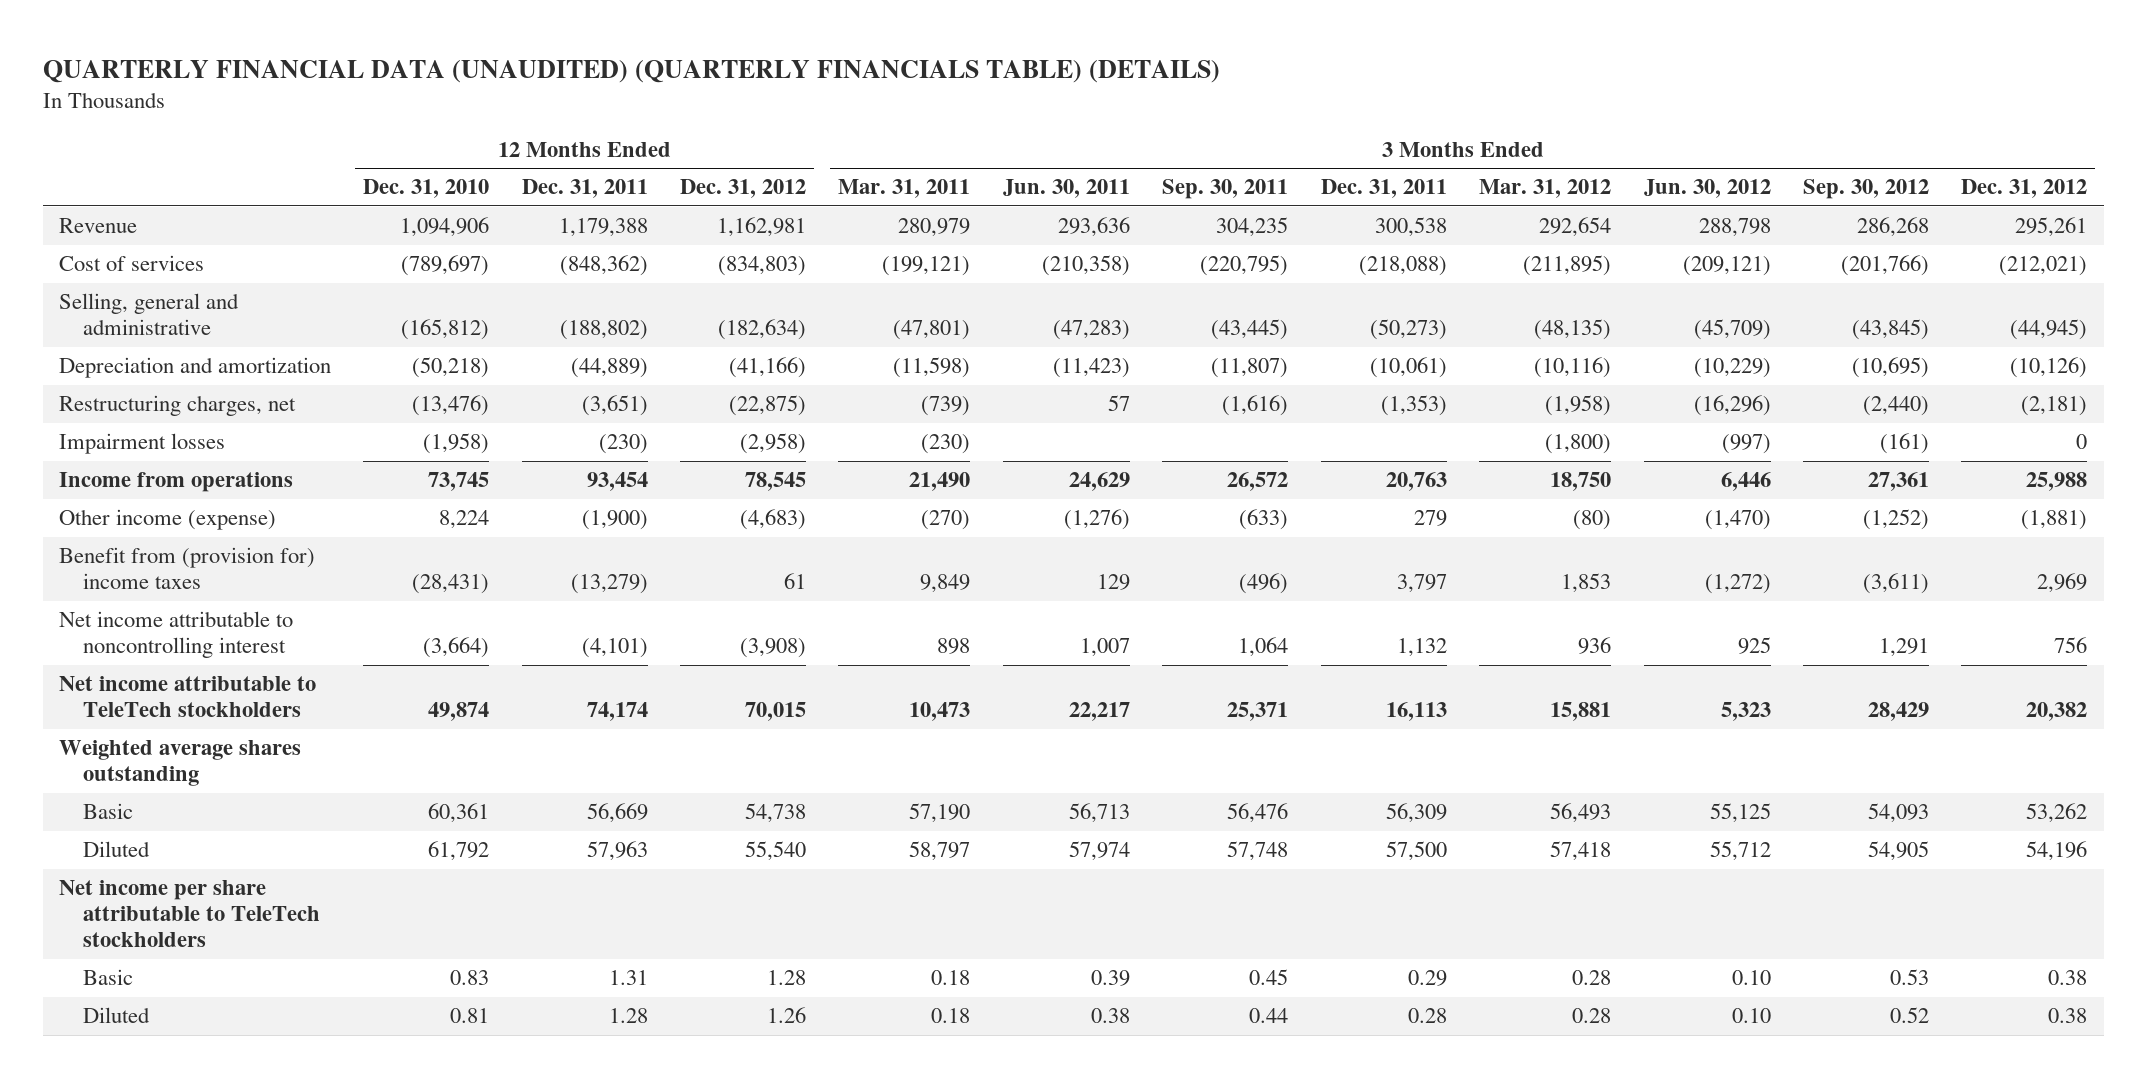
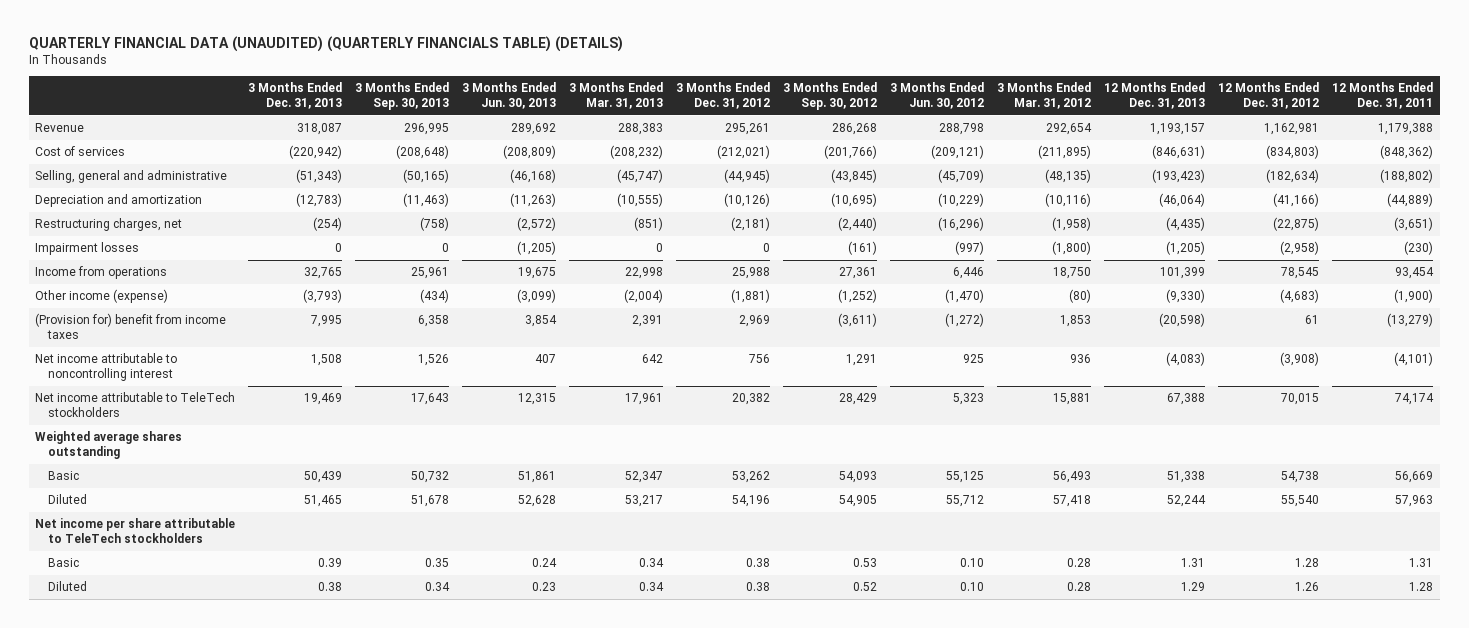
[363,179,490,199] Dec. 31, 2010 -> none
[838,179,971,199] Mar. 31, 2011 -> none
[1002,179,1130,199] Jun. 30, 2011 -> none
[1162,179,1289,200] Sep. 30, 2011 -> none
[1320,179,1447,199] Dec. 31, 2011 -> none
none -> [248,82,343,110] 3 Months Ended Dec. 31, 2013
none -> [355,82,450,111] 3 Months Ended Sep. 30, 2013
none -> [462,82,557,110] 3 Months Ended Jun. 30, 2013
none -> [569,82,664,110] 3 Months Ended Mar. 31, 2013
none -> [1104,82,1206,110] 12 Months Ended Dec. 31, 2013
[58,547,315,590] Benefit from (provision for) income taxes -> [35,313,227,340] (Provision for) benefit from income taxes

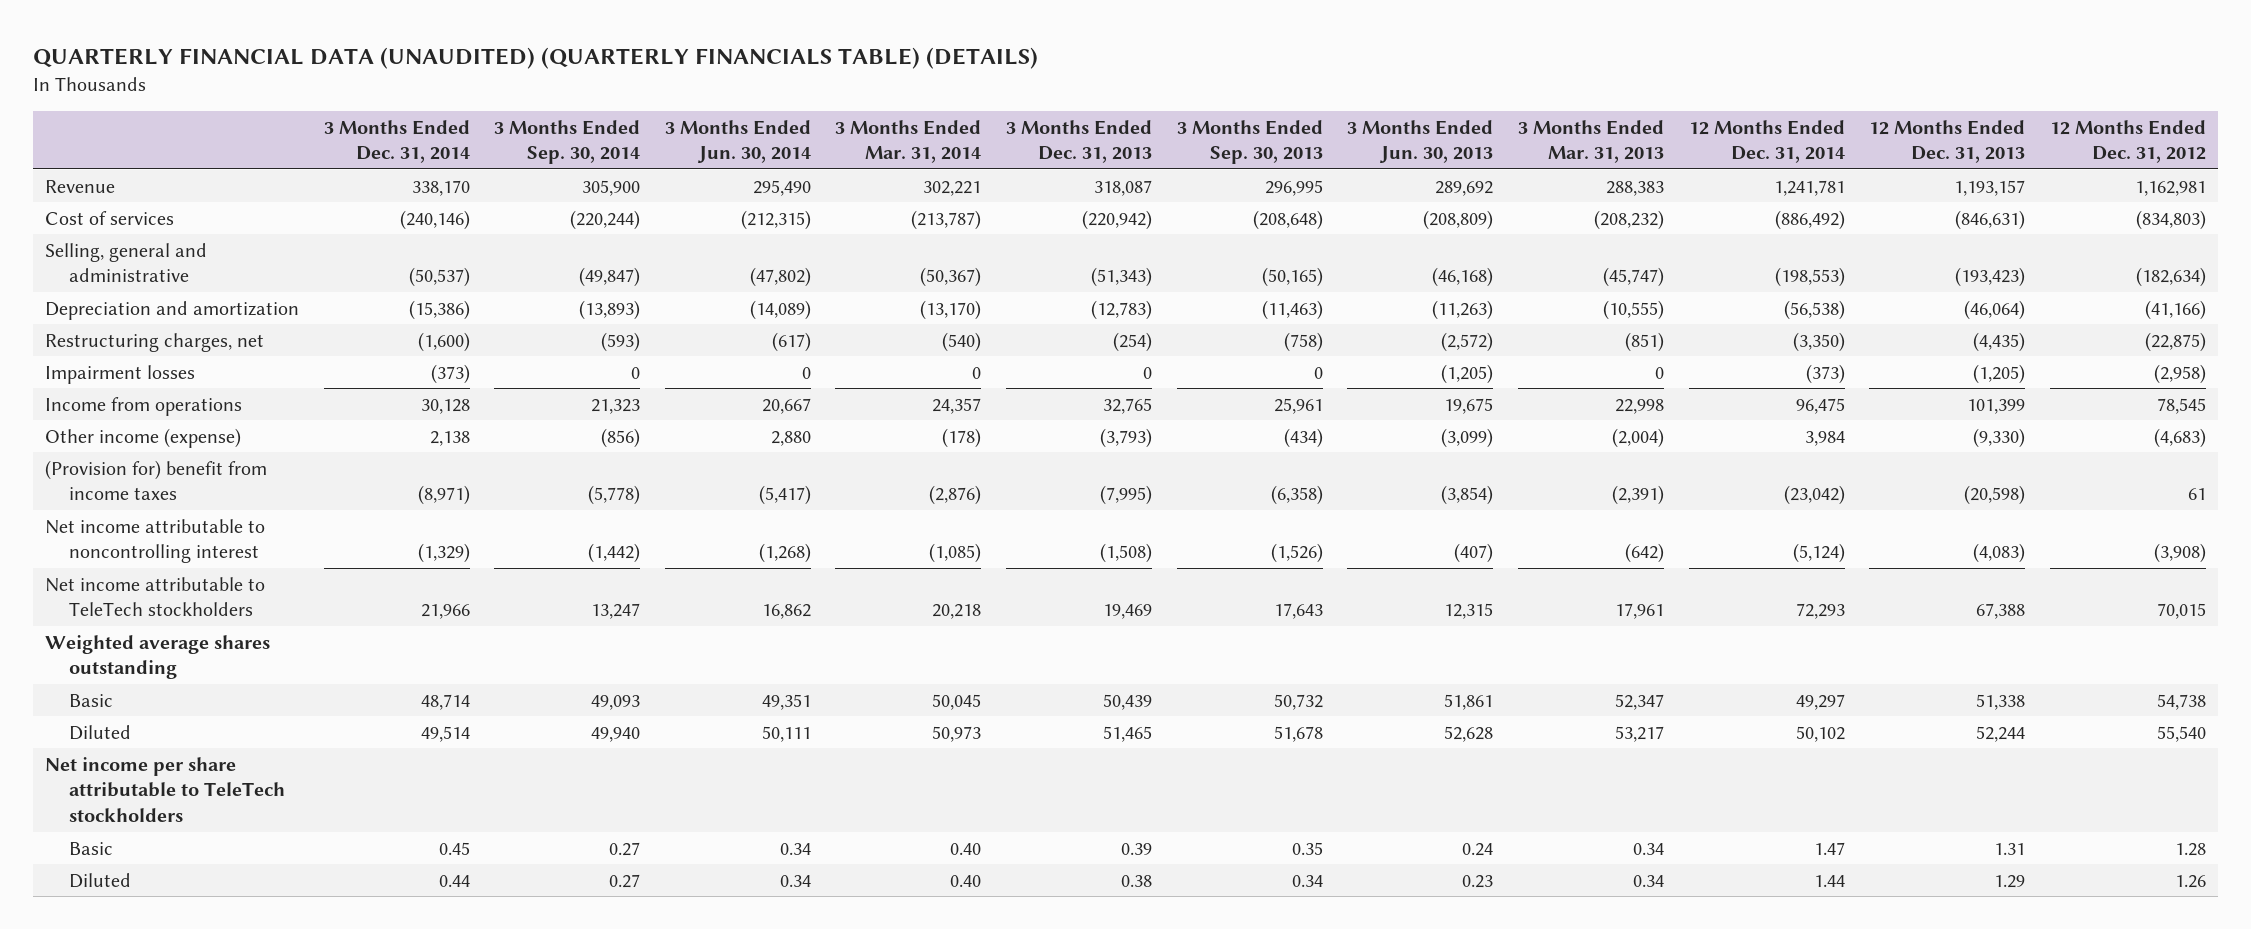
[676,82,771,110] 3 Months Ended Dec. 31, 2012 -> none
[783,82,878,111] 3 Months Ended Sep. 30, 2012 -> none
[890,82,985,110] 3 Months Ended Jun. 30, 2012 -> none
[997,82,1092,110] 3 Months Ended Mar. 31, 2012 -> none
[1332,82,1434,110] 12 Months Ended Dec. 31, 2011 -> none
none -> [323,119,470,164] 3 Months Ended Dec. 31, 2014
none -> [494,119,641,165] 3 Months Ended Sep. 30, 2014
none -> [664,119,811,164] 3 Months Ended Jun. 30, 2014
none -> [835,119,982,164] 3 Months Ended Mar. 31, 2014
none -> [1688,119,1845,164] 12 Months Ended Dec. 31, 2014
[311,315,343,328] 7,995 -> [1100,485,1153,506] (7,995)
[418,315,450,328] 6,358 -> [1270,485,1323,506] (6,358)
[525,315,558,328] 3,854 -> [1441,485,1494,506] (3,854)
[632,315,664,328] 2,391 -> [1611,485,1664,506] (2,391)
[311,354,343,367] 1,508 -> [1100,543,1153,564] (1,508)
[418,354,450,367] 1,526 -> [1270,543,1323,564] (1,526)
[535,354,557,364] 407 -> [1454,543,1494,564] (407)
[642,354,664,364] 642 -> [1624,543,1664,564] (642)

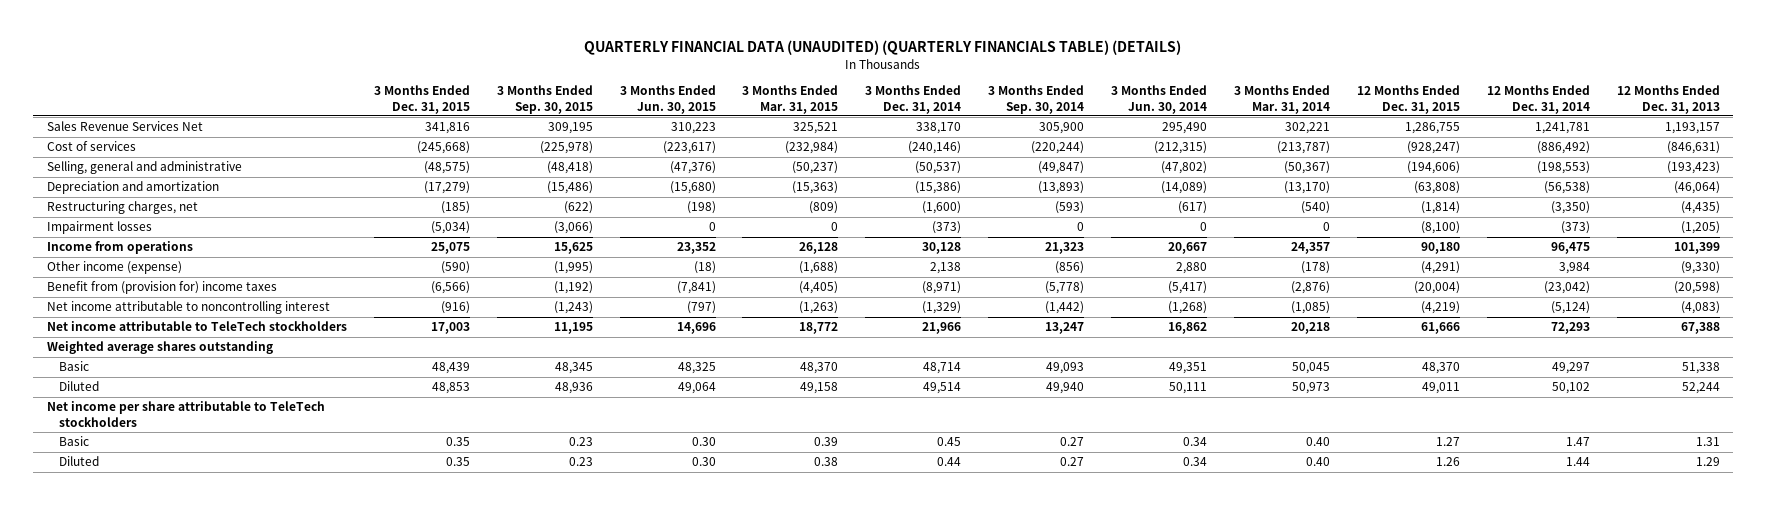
[1006,119,1153,164] 3 Months Ended Dec. 31, 2013 -> none
[1176,119,1323,165] 3 Months Ended Sep. 30, 2013 -> none
[1347,119,1494,164] 3 Months Ended Jun. 30, 2013 -> none
[1517,119,1664,164] 3 Months Ended Mar. 31, 2013 -> none
[2049,119,2206,164] 12 Months Ended Dec. 31, 2012 -> none
none -> [373,85,470,114] 3 Months Ended Dec. 31, 2015
none -> [496,85,593,114] 3 Months Ended Sep. 30, 2015
none -> [619,85,716,114] 3 Months Ended Jun. 30, 2015
none -> [742,85,839,114] 3 Months Ended Mar. 31, 2015
none -> [1357,85,1461,114] 12 Months Ended Dec. 31, 2015
[44,179,115,193] Revenue -> [46,121,203,132] Sales Revenue Services Net
[44,459,267,501] (Provision for) benefit from income taxes -> [46,281,277,295] Benefit from (provision for) income taxes

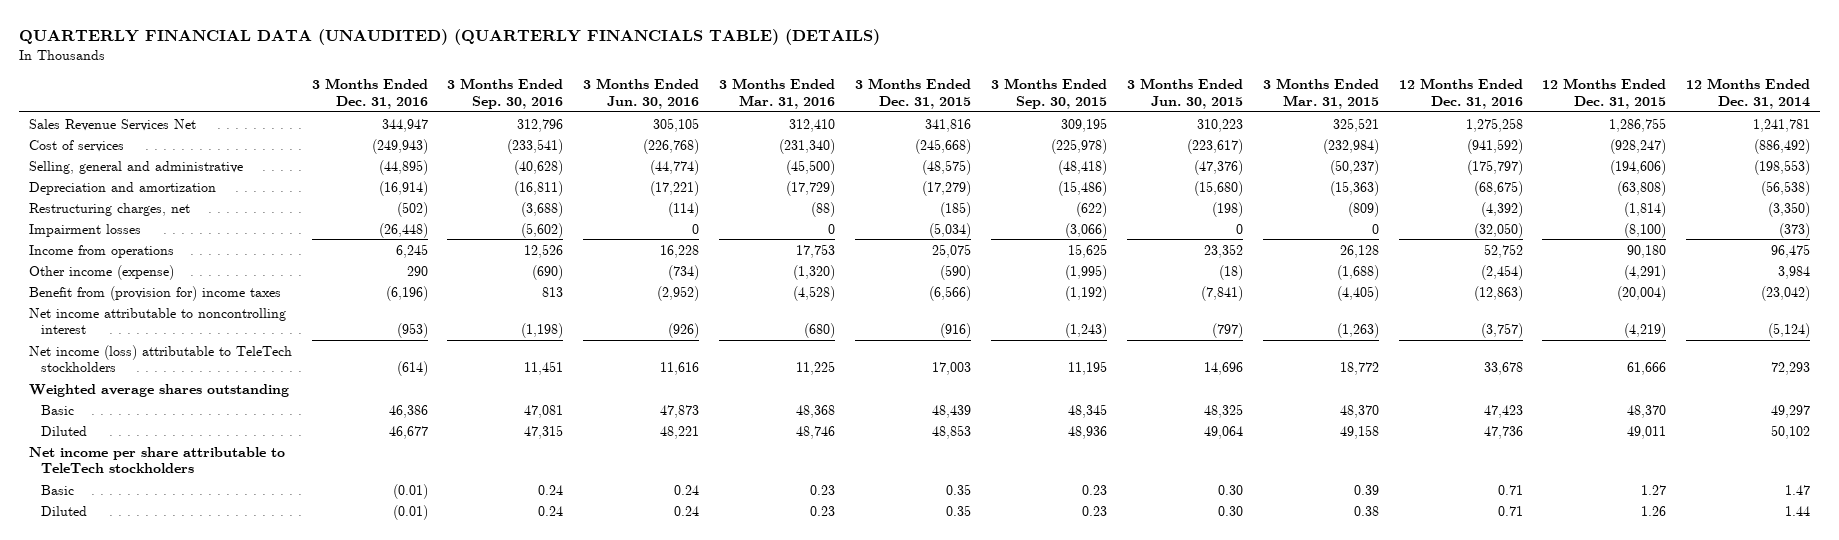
[865,85,962,114] 3 Months Ended Dec. 31, 2014 -> none
[988,85,1085,114] 3 Months Ended Sep. 30, 2014 -> none
[1111,85,1208,114] 3 Months Ended Jun. 30, 2014 -> none
[1234,85,1331,114] 3 Months Ended Mar. 31, 2014 -> none
[1616,85,1720,114] 12 Months Ended Dec. 31, 2013 -> none
none -> [311,78,428,109] 3 Months Ended Dec. 31, 2016
none -> [447,78,564,109] 3 Months Ended Sep. 30, 2016
none -> [583,78,700,109] 3 Months Ended Jun. 30, 2016
none -> [719,78,836,109] 3 Months Ended Mar. 31, 2016
none -> [1398,78,1523,109] 12 Months Ended Dec. 31, 2016
[46,321,347,332] Net income attributable to TeleTech stockholders -> [28,344,292,373] Net income (loss) attributable to TeleTech stockholders

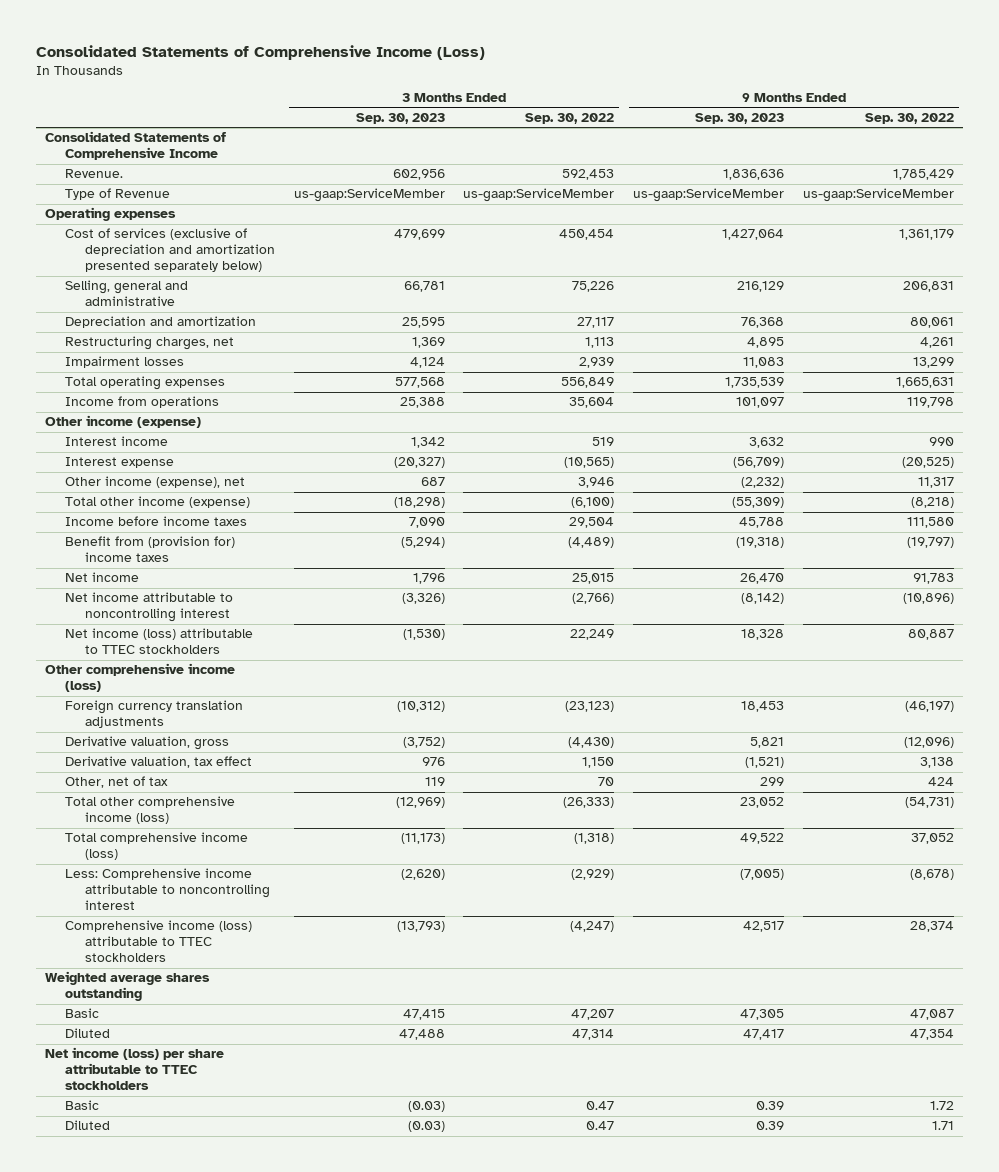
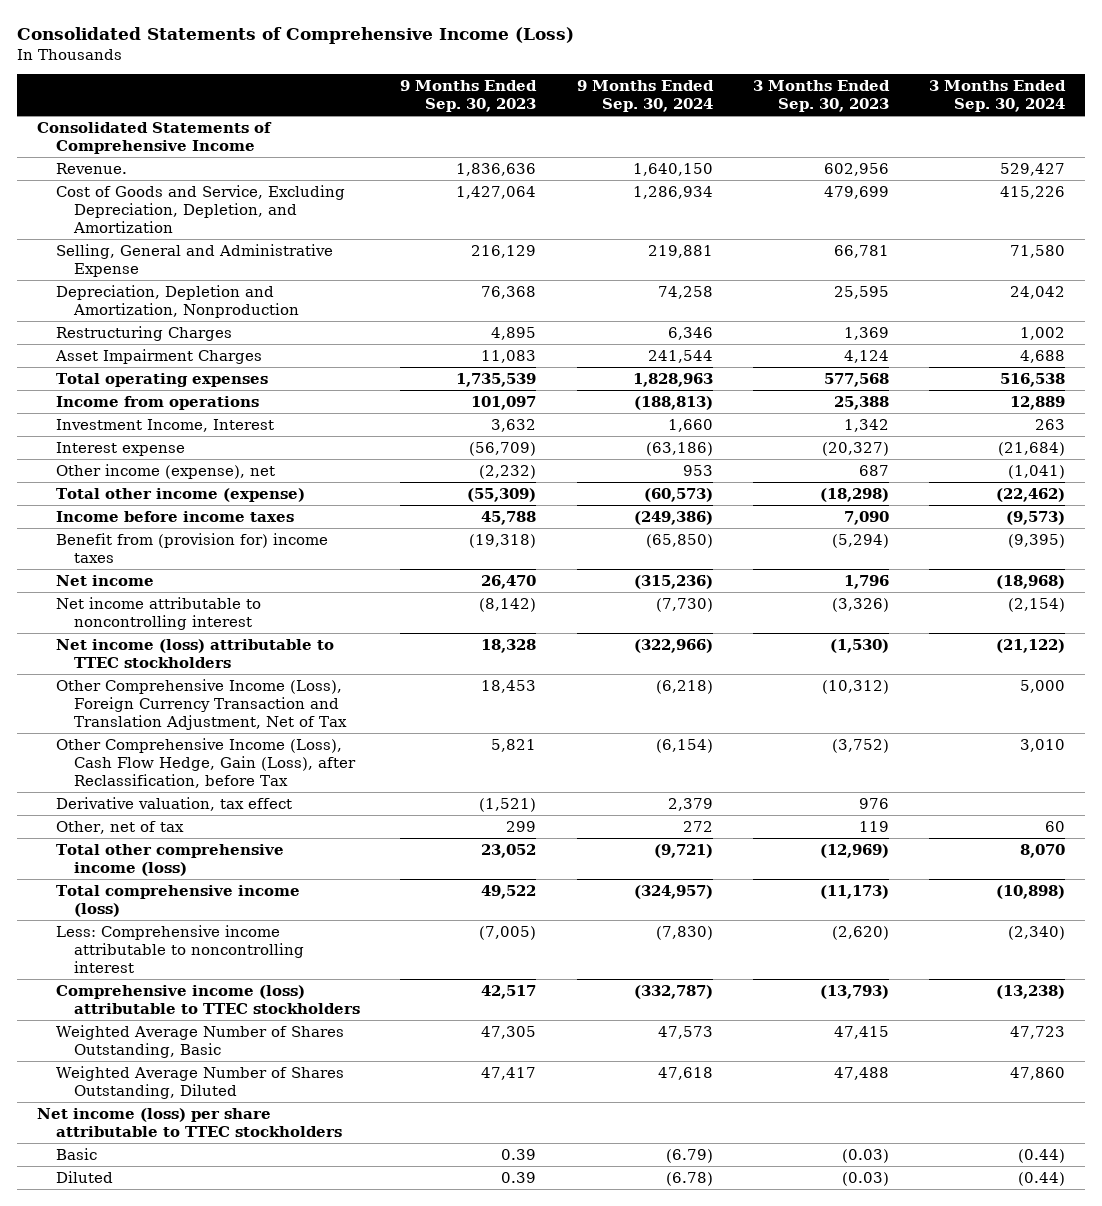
[525,112,615,124] Sep. 30, 2022 -> none
[864,112,954,124] Sep. 30, 2022 -> none
none -> [576,80,714,112] 9 Months Ended Sep. 30, 2024
none -> [929,80,1067,112] 3 Months Ended Sep. 30, 2024
[65,188,171,201] Type of Revenue -> none
[45,207,177,222] Operating expenses -> none
[65,228,275,273] Cost of services (exclusive of depreciation and amortization presented separately below) -> [55,184,345,233] Cost of Goods and Service, Excluding Depreciation, Depletion, and Amortization
[65,280,189,307] Selling, general and administrative -> [55,243,333,277] Selling, General and Administrative Expense
[65,316,257,329] Depreciation and amortization -> [55,284,300,318] Depreciation, Depletion and Amortization, Nonproduction
[65,336,235,351] Restructuring charges, net -> [55,325,232,341] Restructuring Charges
[65,356,185,369] Impairment losses -> [54,348,262,364] Asset Impairment Charges
[45,415,202,429] Other income (expense) -> none
[65,436,169,447] Interest income -> [55,418,274,432] Investment Income, Interest
[45,663,236,693] Other comprehensive income (loss) -> none
[65,700,244,729] Foreign currency translation adjustments -> [55,678,348,730] Other Comprehensive Income (Loss), Foreign Currency Transaction and Translation Adjustment, Net of Tax
[65,736,230,751] Derivative valuation, gross -> [55,737,357,788] Other Comprehensive Income (Loss), Cash Flow Hedge, Gain (Loss), after Reclassification, before Tax
[45,971,211,1002] Weighted average shares outstanding -> none
[65,1008,100,1019] Basic -> [55,1024,344,1058] Weighted Average Number of Shares Outstanding, Basic
[65,1028,111,1039] Diluted -> [55,1065,344,1099] Weighted Average Number of Shares Outstanding, Diluted

